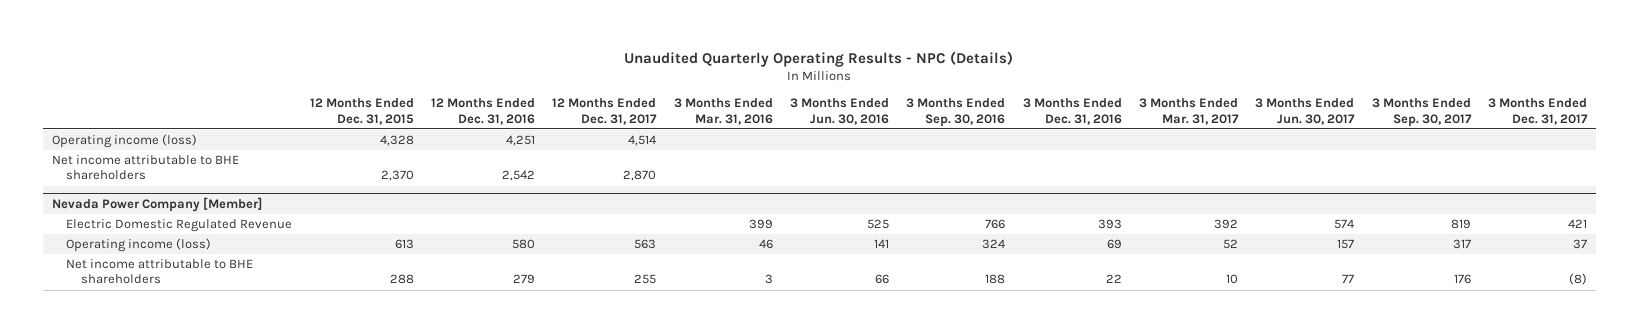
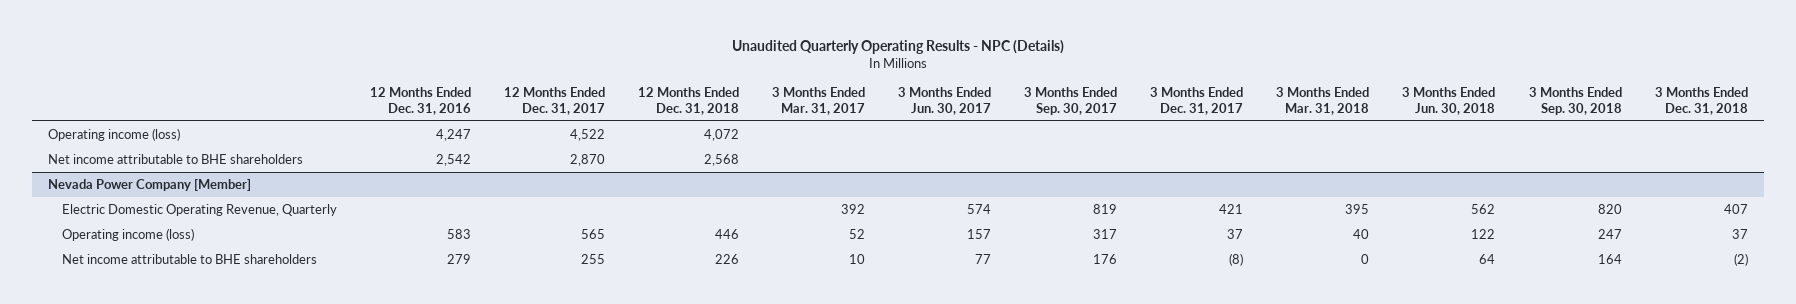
[309,98,414,125] 12 Months Ended Dec. 31, 2015 -> none
[673,98,773,125] 3 Months Ended Mar. 31, 2016 -> none
[790,98,890,125] 3 Months Ended Jun. 30, 2016 -> none
[906,98,1006,127] 3 Months Ended Sep. 30, 2016 -> none
[1022,98,1122,125] 3 Months Ended Dec. 31, 2016 -> none
none -> [638,86,740,115] 12 Months Ended Dec. 31, 2018
none -> [1276,86,1370,115] 3 Months Ended Mar. 31, 2018
none -> [1402,86,1496,115] 3 Months Ended Jun. 30, 2018
none -> [1528,86,1622,115] 3 Months Ended Sep. 30, 2018
none -> [1654,86,1748,115] 3 Months Ended Dec. 31, 2018
[506,135,536,147] 4,251 -> [435,128,471,141] 4,247
[628,135,657,147] 4,514 -> [569,128,605,141] 4,522
[66,219,293,233] Electric Domestic Regulated Revenue -> [61,203,337,216] Electric Domestic Operating Revenue, Quarterly
[512,239,536,250] 580 -> [446,228,471,239] 583
[634,239,657,250] 563 -> [580,228,605,239] 565

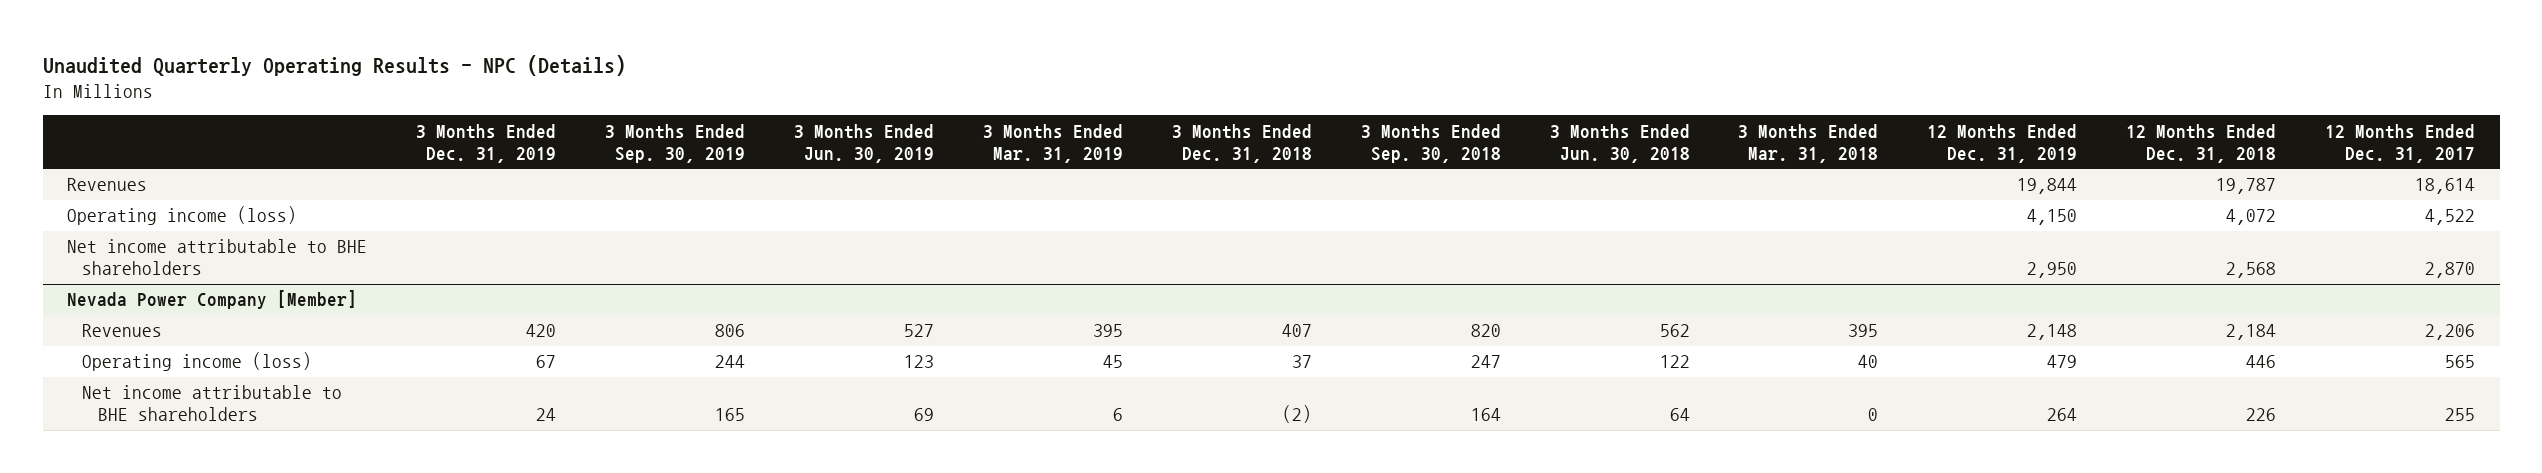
[369,86,471,115] 12 Months Ended Dec. 31, 2016 -> none
[772,86,866,115] 3 Months Ended Mar. 31, 2017 -> none
[898,86,992,115] 3 Months Ended Jun. 30, 2017 -> none
[1024,86,1118,115] 3 Months Ended Sep. 30, 2017 -> none
[1150,86,1244,115] 3 Months Ended Dec. 31, 2017 -> none
none -> [416,123,557,163] 3 Months Ended Dec. 31, 2019
none -> [605,123,746,163] 3 Months Ended Sep. 30, 2019
none -> [793,123,934,163] 3 Months Ended Jun. 30, 2019
none -> [982,123,1123,163] 3 Months Ended Mar. 31, 2019
none -> [1927,123,2078,163] 12 Months Ended Dec. 31, 2019
none -> [67,178,148,192] Revenues
[61,203,337,216] Electric Domestic Operating Revenue, Quarterly -> none
none -> [82,324,163,338] Revenues

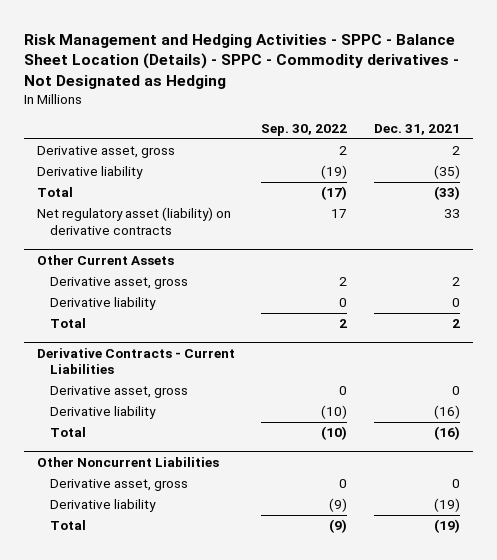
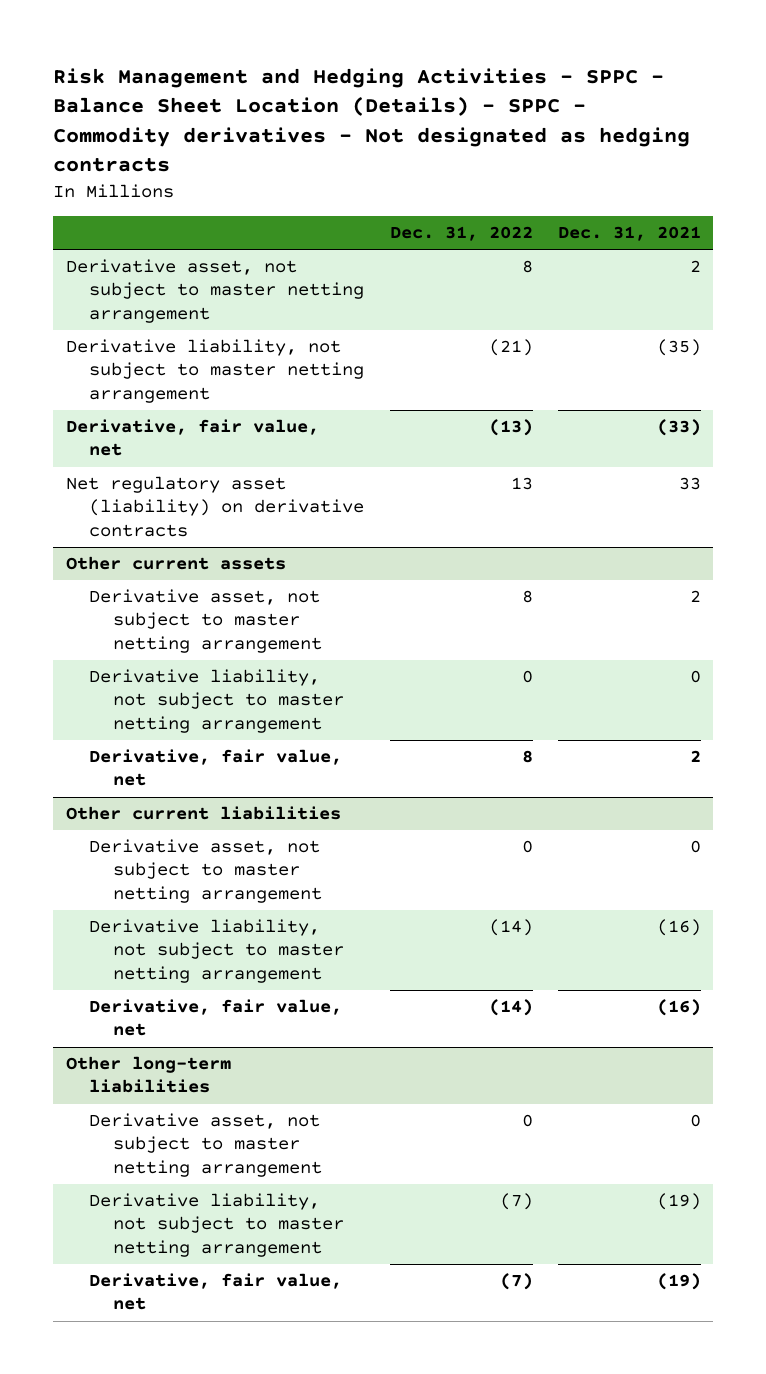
[23,33,459,89] Risk Management and Hedging Activities - SPPC - Balance Sheet Location (Details) - SPPC - Commodity derivatives - Not Designated as Hedging -> [53,67,691,173] Risk Management and Hedging Activities - SPPC - Balance Sheet Location (Details) - SPPC - Commodity derivatives - Not designated as hedging contracts
[261,123,348,136] Sep. 30, 2022 -> none
none -> [389,226,533,242] Dec. 31, 2022
[37,146,176,159] Derivative asset, gross -> [65,259,365,323] Derivative asset, not subject to master netting arrangement
[37,166,144,180] Derivative liability -> [65,339,365,403] Derivative liability, not subject to master netting arrangement
[37,187,74,198] Total -> [65,419,319,457] Derivative, fair value, net
[37,254,175,265] Other Current Assets -> [65,556,286,571] Other current assets
[49,277,188,290] Derivative asset, gross -> [89,589,323,653] Derivative asset, not subject to master netting arrangement
[49,297,156,311] Derivative liability -> [89,669,345,733] Derivative liability, not subject to master netting arrangement
[49,318,86,329] Total -> [89,749,343,787] Derivative, fair value, net
[37,347,236,374] Derivative Contracts - Current Liabilities -> [65,806,341,821] Other current liabilities
[49,386,188,399] Derivative asset, gross -> [89,839,323,903] Derivative asset, not subject to master netting arrangement
[49,406,156,420] Derivative liability -> [89,919,345,983] Derivative liability, not subject to master netting arrangement
[49,427,86,438] Total -> [89,999,343,1037] Derivative, fair value, net
[37,456,220,467] Other Noncurrent Liabilities -> [65,1056,231,1094] Other long-term liabilities
[49,479,188,492] Derivative asset, gross -> [89,1113,323,1177] Derivative asset, not subject to master netting arrangement
[49,499,156,513] Derivative liability -> [89,1193,345,1257] Derivative liability, not subject to master netting arrangement
[49,520,86,531] Total -> [89,1273,343,1311] Derivative, fair value, net

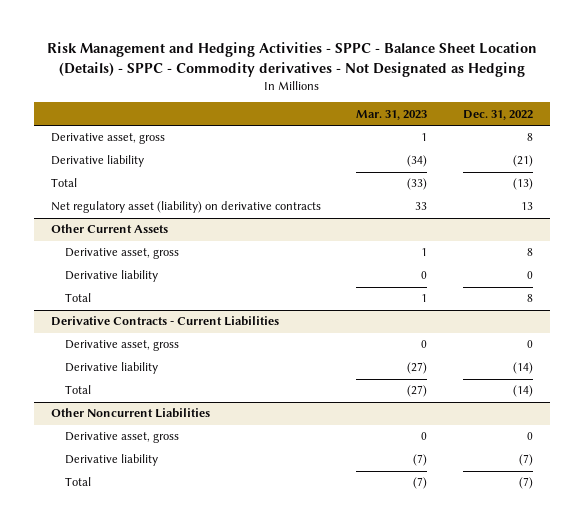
[53,67,691,173] Risk Management and Hedging Activities - SPPC - Balance Sheet Location (Details) - SPPC - Commodity derivatives - Not designated as hedging contracts -> [46,42,537,77] Risk Management and Hedging Activities - SPPC - Balance Sheet Location (Details) - SPPC - Commodity derivatives - Not Designated as Hedging
[557,226,701,242] Dec. 31, 2021 -> none
none -> [356,109,428,120] Mar. 31, 2023
[65,259,365,323] Derivative asset, not subject to master netting arrangement -> [51,133,166,145] Derivative asset, gross
[65,339,365,403] Derivative liability, not subject to master netting arrangement -> [51,155,145,168] Derivative liability
[65,419,319,457] Derivative, fair value, net -> [51,178,78,188] Total
[65,556,286,571] Other current assets -> [51,224,169,234] Other Current Assets
[89,589,323,653] Derivative asset, not subject to master netting arrangement -> [65,248,180,260] Derivative asset, gross
[89,669,345,733] Derivative liability, not subject to master netting arrangement -> [65,270,159,283] Derivative liability
[89,749,343,787] Derivative, fair value, net -> [65,293,92,303] Total
[65,806,341,821] Other current liabilities -> [51,316,280,327] Derivative Contracts - Current Liabilities
[89,839,323,903] Derivative asset, not subject to master netting arrangement -> [65,340,180,352] Derivative asset, gross
[89,919,345,983] Derivative liability, not subject to master netting arrangement -> [65,362,159,375] Derivative liability
[89,999,343,1037] Derivative, fair value, net -> [65,385,92,395] Total
[65,1056,231,1094] Other long-term liabilities -> [51,408,211,419] Other Noncurrent Liabilities
[89,1113,323,1177] Derivative asset, not subject to master netting arrangement -> [65,432,180,444] Derivative asset, gross
[89,1193,345,1257] Derivative liability, not subject to master netting arrangement -> [65,454,159,467] Derivative liability
[89,1273,343,1311] Derivative, fair value, net -> [65,477,92,487] Total

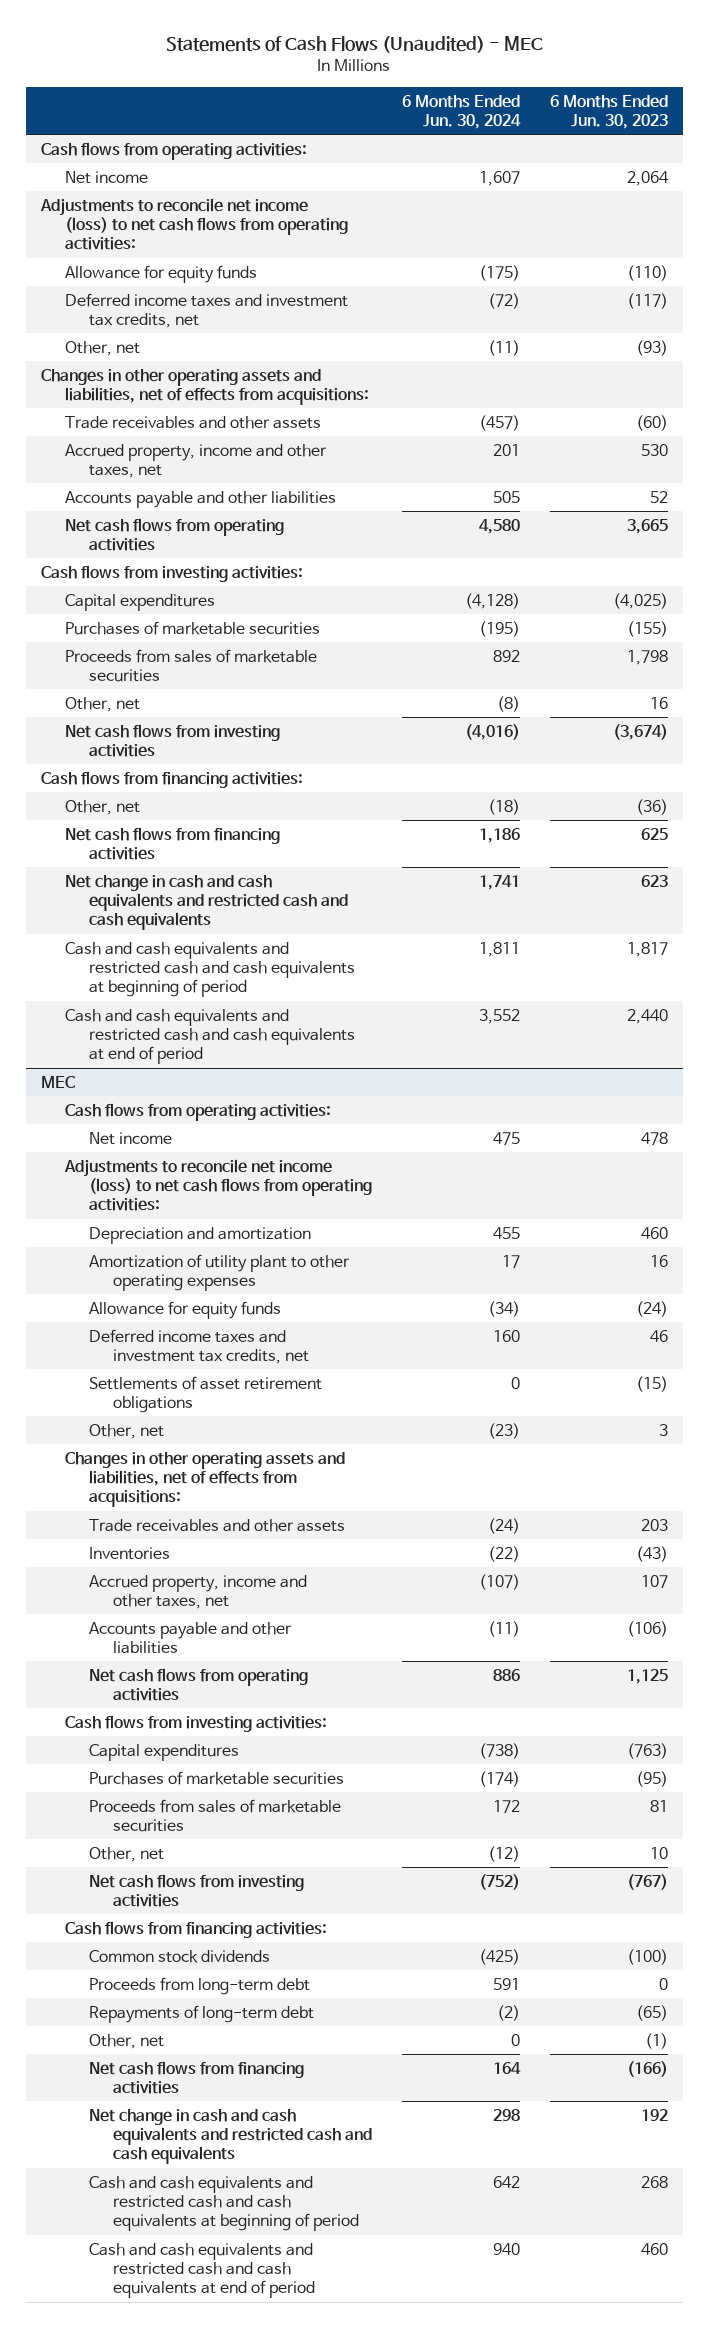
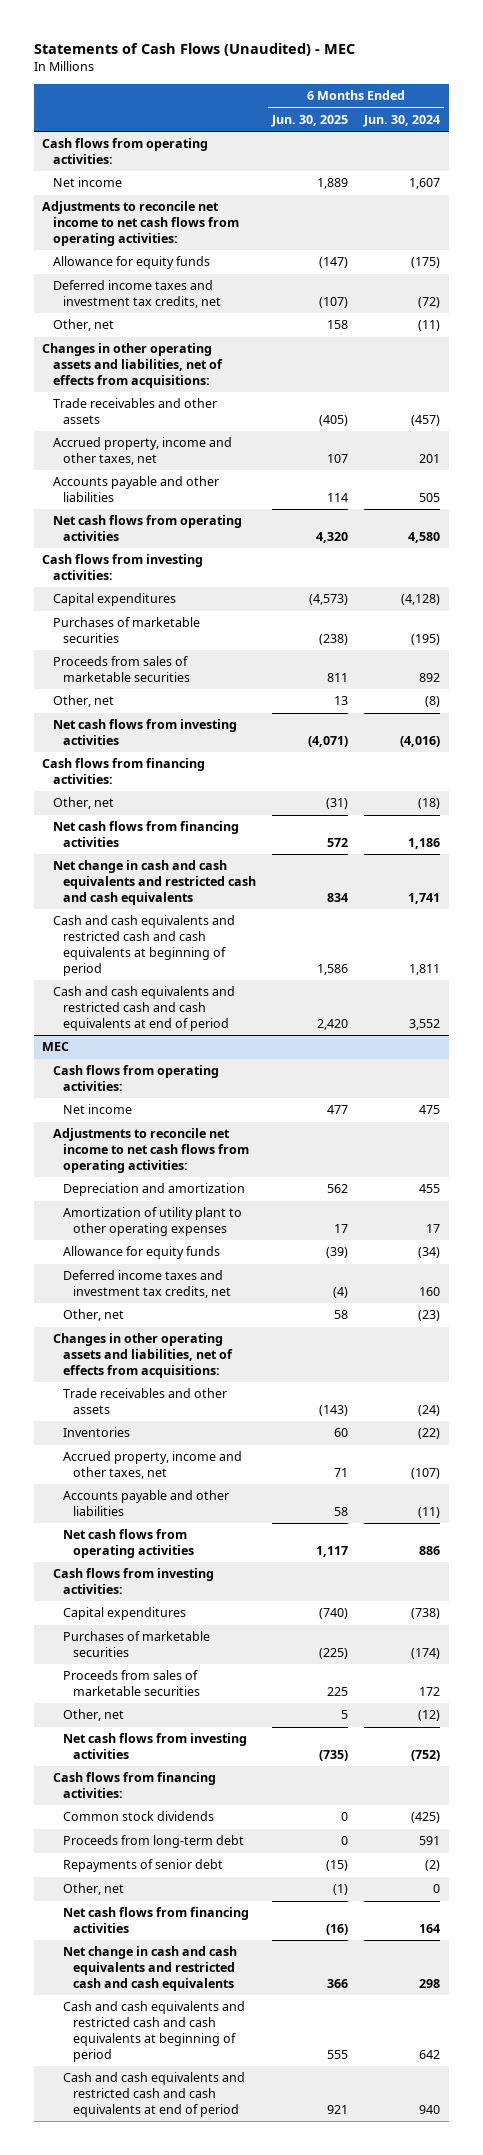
[549,94,668,129] 6 Months Ended Jun. 30, 2023 -> none
none -> [271,114,349,127] Jun. 30, 2025
[39,197,348,251] Adjustments to reconcile net income (loss) to net cash flows from operating activities: -> [42,201,239,247] Adjustments to reconcile net income to net cash flows from operating activities:
[63,1158,372,1212] Adjustments to reconcile net income (loss) to net cash flows from operating activities: -> [52,1128,249,1174] Adjustments to reconcile net income to net cash flows from operating activities:
[88,1375,322,1413] Settlements of asset retirement obligations -> none
[88,2004,314,2023] Repayments of long-term debt -> [62,1859,223,1873] Repayments of senior debt

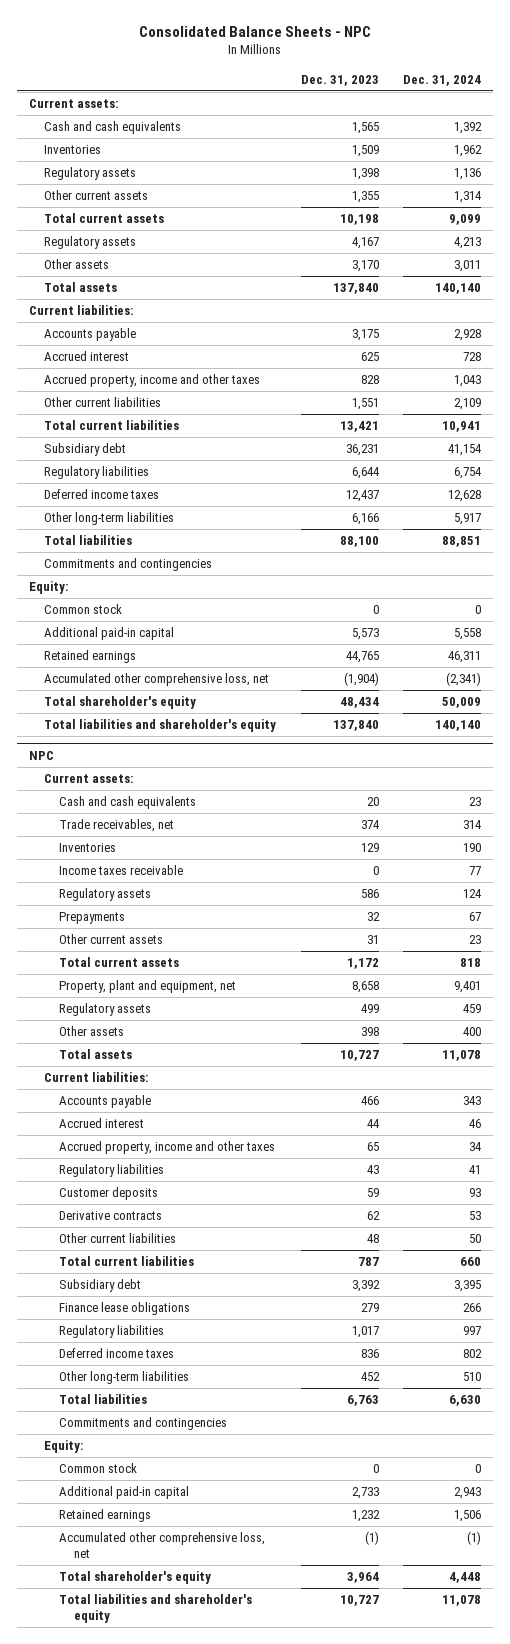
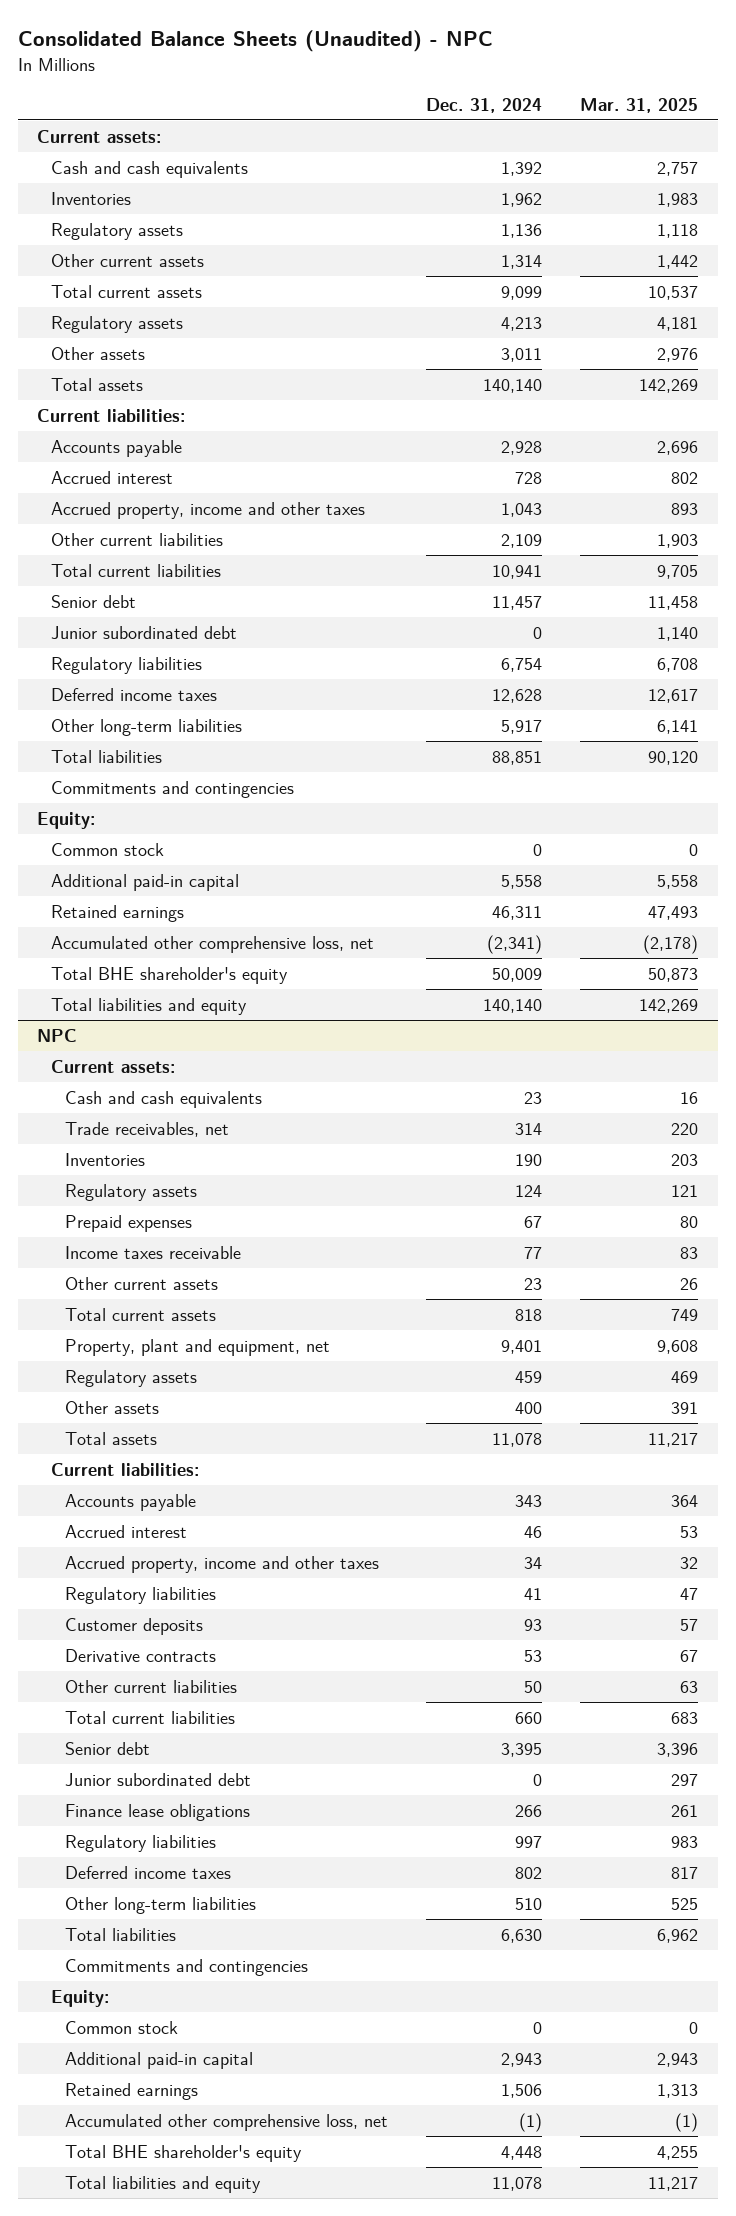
[139,25,372,37] Consolidated Balance Sheets - NPC -> [17,30,493,53] Consolidated Balance Sheets (Unaudited) - NPC
[300,74,379,86] Dec. 31, 2023 -> none
none -> [580,97,699,113] Mar. 31, 2025
[44,443,127,457] Subsidiary debt -> none
none -> [50,594,136,608] Senior debt
none -> [50,625,237,639] Junior subordinated debt
[44,696,197,710] Total shareholder's equity -> [50,966,288,984] Total BHE shareholder's equity
[44,719,277,733] Total liabilities and shareholder's equity -> [50,997,247,1015] Total liabilities and equity
[59,912,126,925] Prepayments -> [64,1214,192,1232] Prepaid expenses
[59,865,184,876] Income taxes receivable -> [64,1245,241,1259] Income taxes receivable
[59,1279,142,1293] Subsidiary debt -> [64,1741,150,1755] Senior debt
none -> [64,1772,251,1786] Junior subordinated debt
[59,1571,212,1585] Total shareholder's equity -> [64,2144,302,2162] Total BHE shareholder's equity
[59,1594,253,1624] Total liabilities and shareholder's equity -> [64,2175,261,2193] Total liabilities and equity

